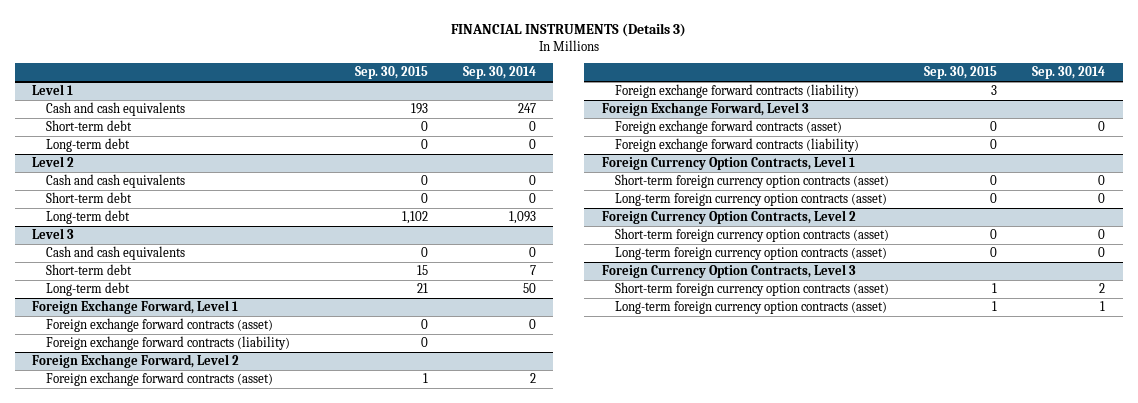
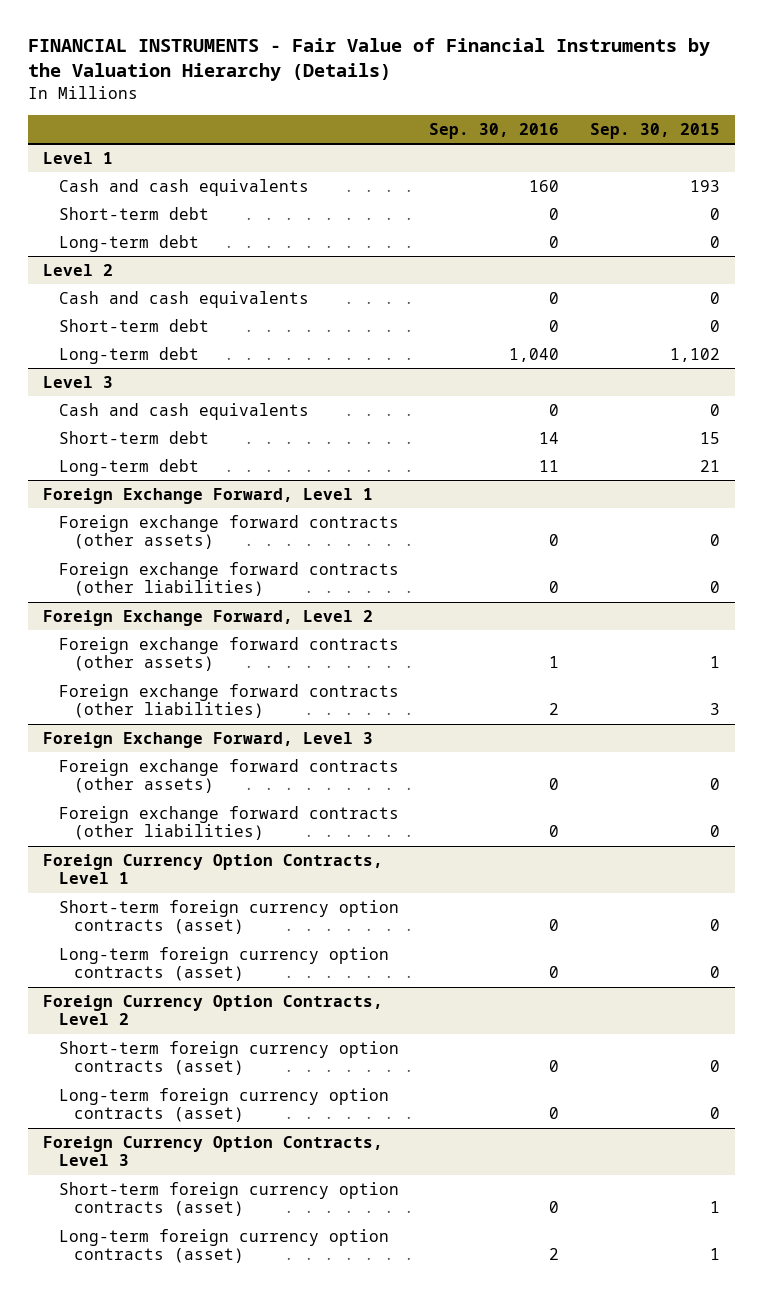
[450,23,686,38] FINANCIAL INSTRUMENTS (Details 3) -> [27,38,710,82] FINANCIAL INSTRUMENTS - Fair Value of Financial Instruments by the Valuation Hierarchy (Details)
[462,66,536,80] Sep. 30, 2014 -> none
none -> [429,122,560,139] Sep. 30, 2016
[46,318,274,333] Foreign exchange forward contracts (asset) -> [58,514,399,550] Foreign exchange forward contracts (other assets)
[46,336,291,351] Foreign exchange forward contracts (liability) -> [58,561,399,597] Foreign exchange forward contracts (other liabilities)
[46,372,274,387] Foreign exchange forward contracts (asset) -> [58,636,399,672] Foreign exchange forward contracts (other assets)
[615,84,860,99] Foreign exchange forward contracts (liability) -> [58,683,399,719] Foreign exchange forward contracts (other liabilities)
[615,120,843,135] Foreign exchange forward contracts (asset) -> [58,758,399,794] Foreign exchange forward contracts (other assets)
[615,138,860,153] Foreign exchange forward contracts (liability) -> [58,805,399,841] Foreign exchange forward contracts (other liabilities)

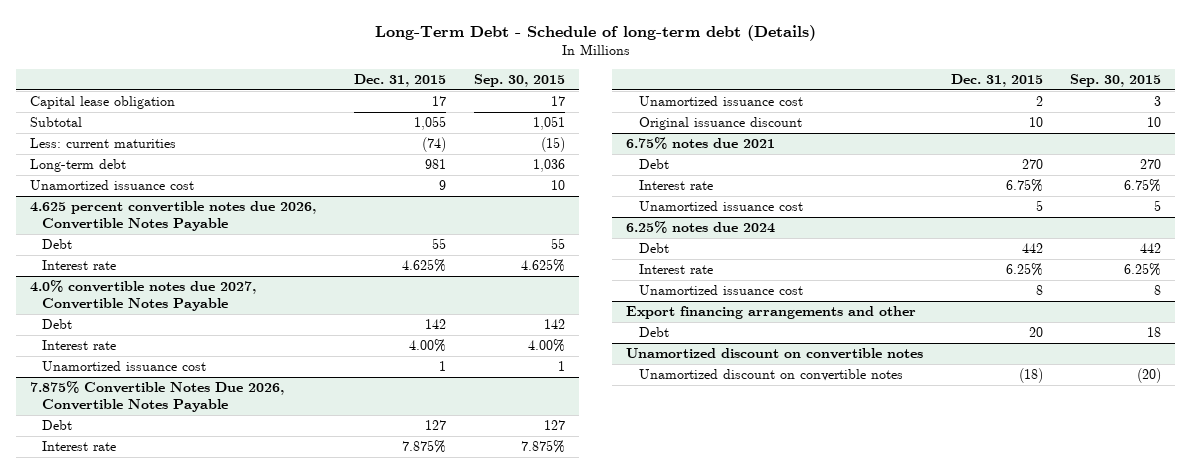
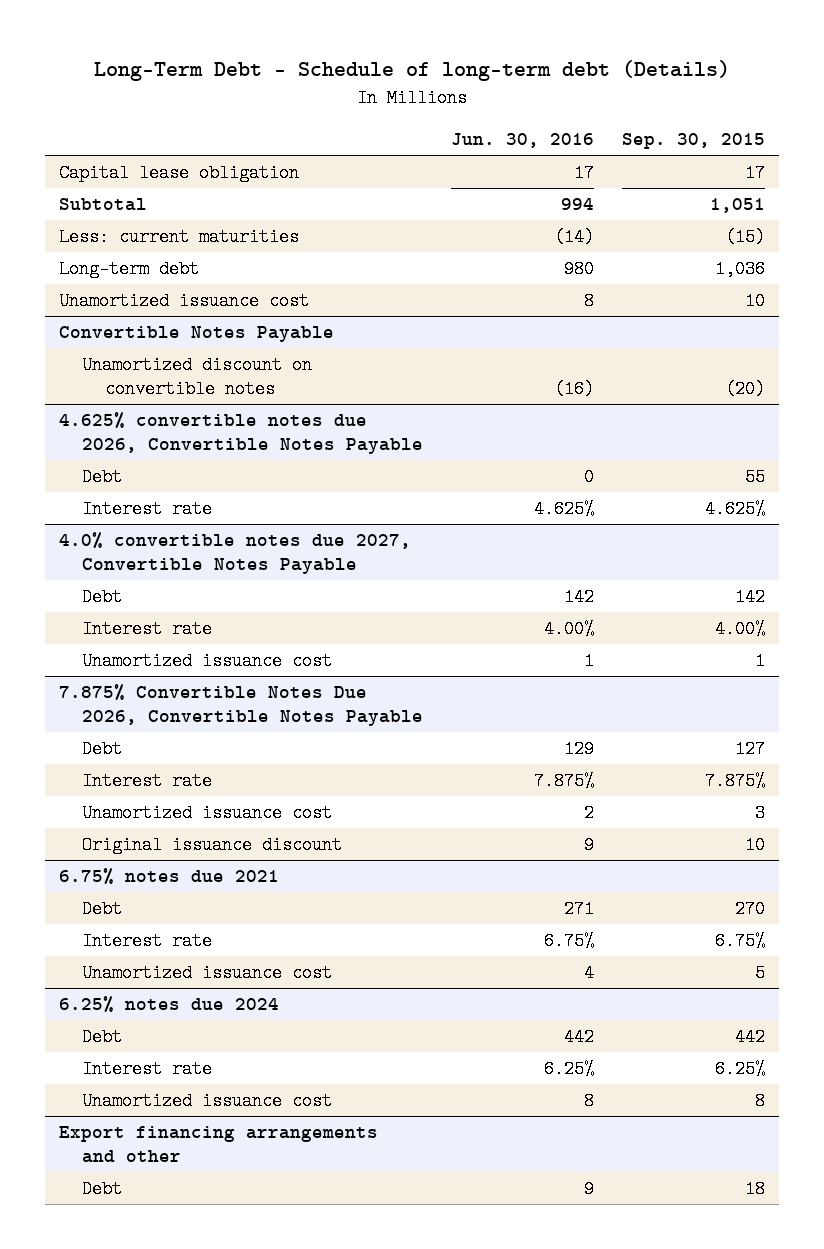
[354,74,447,88] Dec. 31, 2015 -> none
none -> [451,132,595,148] Jun. 30, 2016
none -> [59,326,335,343] Convertible Notes Payable
none -> [82,356,313,398] Unamortized discount on convertible notes
[29,201,316,232] 4.625 percent convertible notes due 2026, Convertible Notes Payable -> [59,412,424,454] 4.625% convertible notes due 2026, Convertible Notes Payable
[626,348,924,360] Unamortized discount on convertible notes -> none
[638,369,903,382] Unamortized discount on convertible notes -> none

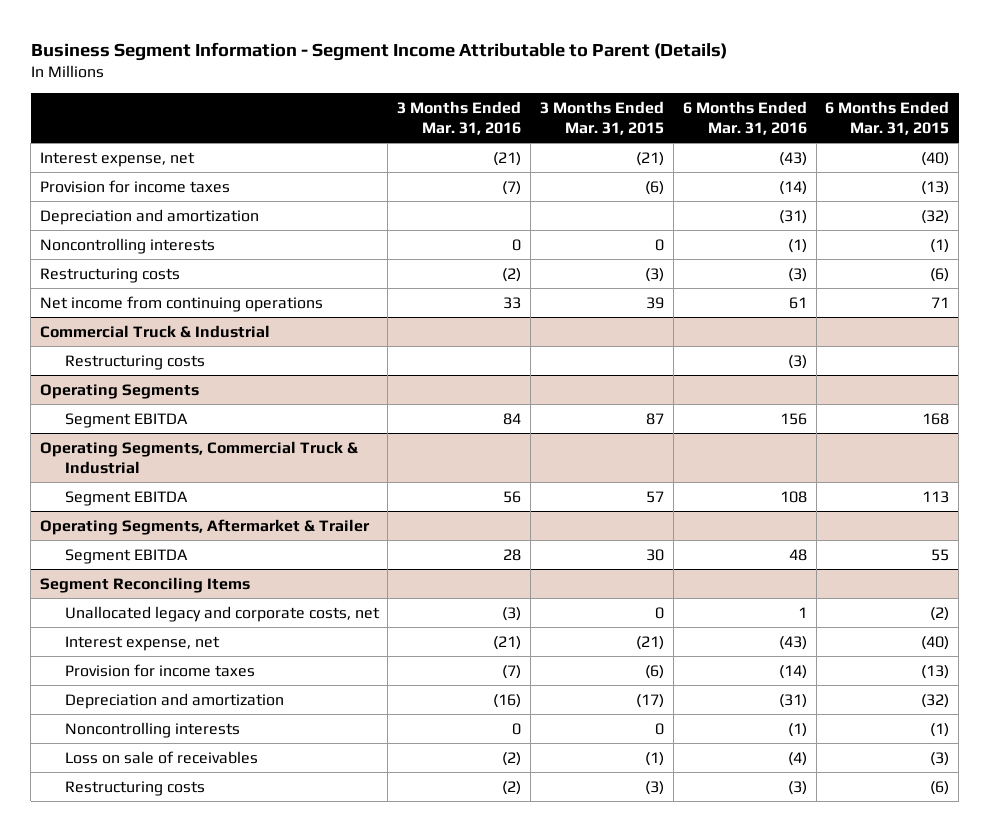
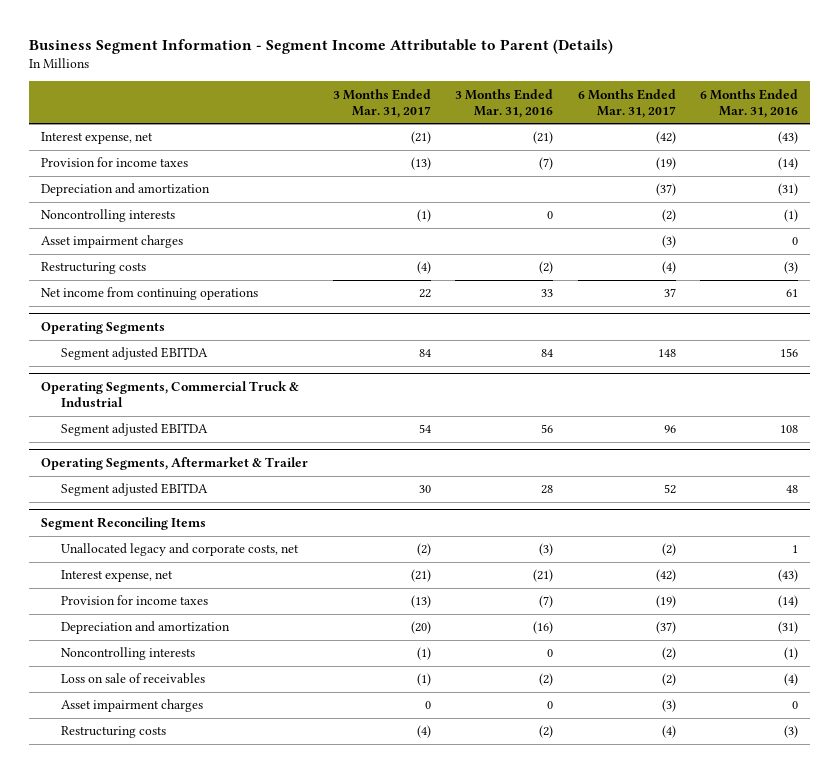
[540,100,665,135] 3 Months Ended Mar. 31, 2015 -> none
[825,100,950,135] 6 Months Ended Mar. 31, 2015 -> none
none -> [332,88,431,118] 3 Months Ended Mar. 31, 2017
none -> [577,88,676,118] 6 Months Ended Mar. 31, 2017
none -> [41,235,184,249] Asset impairment charges
[40,324,271,338] Commercial Truck & Industrial -> none
[64,354,205,370] Restructuring costs -> none
[64,412,188,428] Segment EBITDA -> [60,347,208,361] Segment adjusted EBITDA
[64,490,188,506] Segment EBITDA -> [60,423,208,437] Segment adjusted EBITDA
[64,548,188,564] Segment EBITDA -> [60,483,208,497] Segment adjusted EBITDA
none -> [60,699,203,713] Asset impairment charges

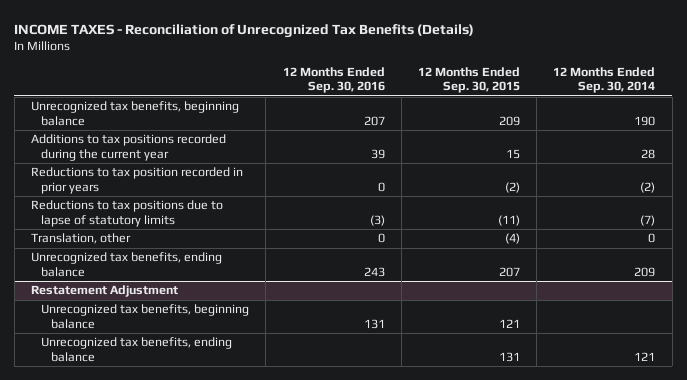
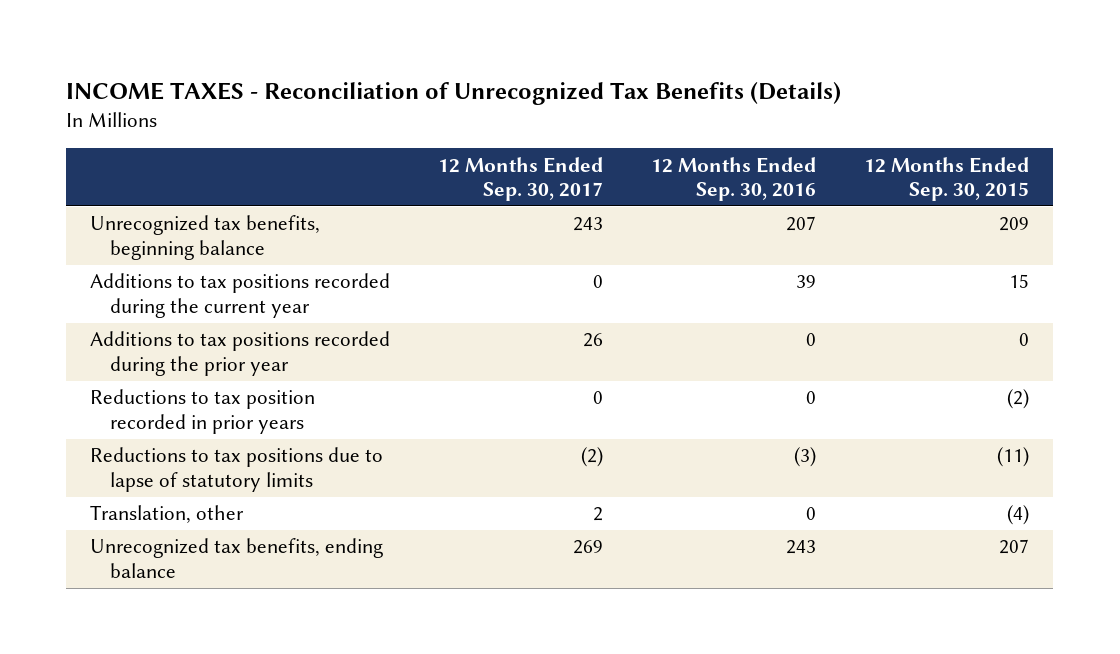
[553,67,656,94] 12 Months Ended Sep. 30, 2014 -> none
none -> [438,156,604,202] 12 Months Ended Sep. 30, 2017
none -> [90,331,391,376] Additions to tax positions recorded during the prior year
[31,285,179,298] Restatement Adjustment -> none
[41,304,250,329] Unrecognized tax benefits, beginning balance -> none
[41,337,233,362] Unrecognized tax benefits, ending balance -> none

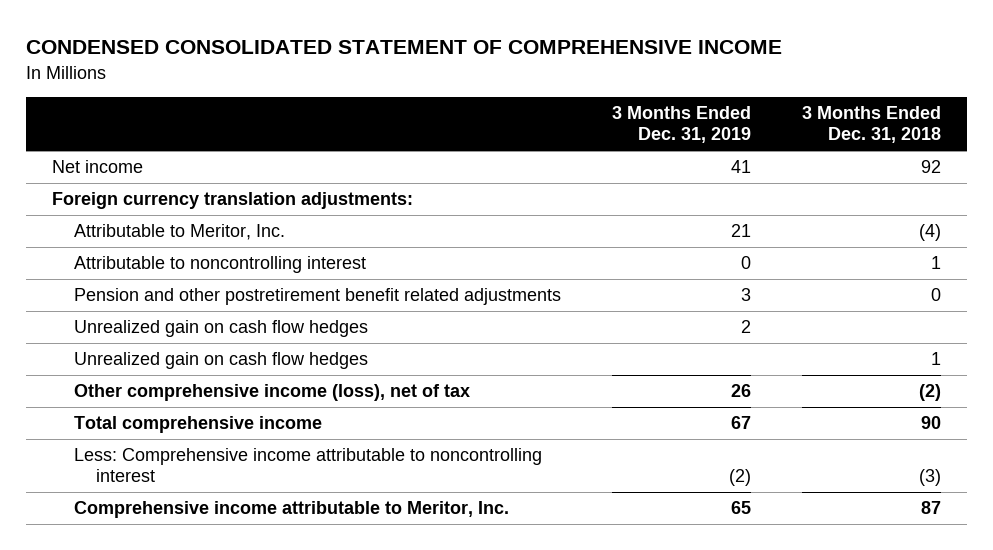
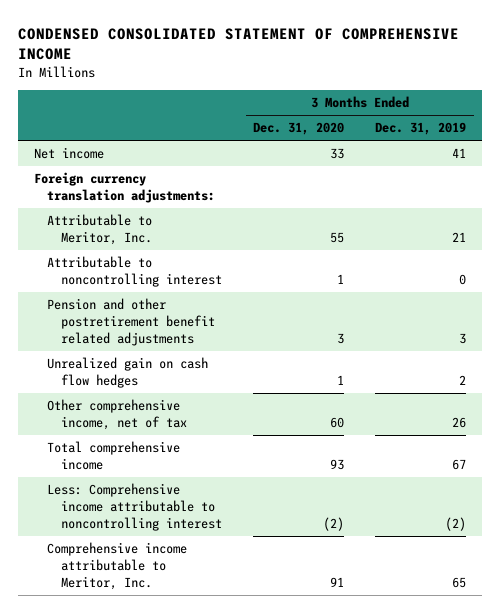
[801,106,941,144] 3 Months Ended Dec. 31, 2018 -> none
none -> [253,122,345,136] Dec. 31, 2020
[73,352,368,370] Unrealized gain on cash flow hedges -> none
[73,384,470,402] Other comprehensive income (loss), net of tax -> [47,399,188,431] Other comprehensive income, net of tax

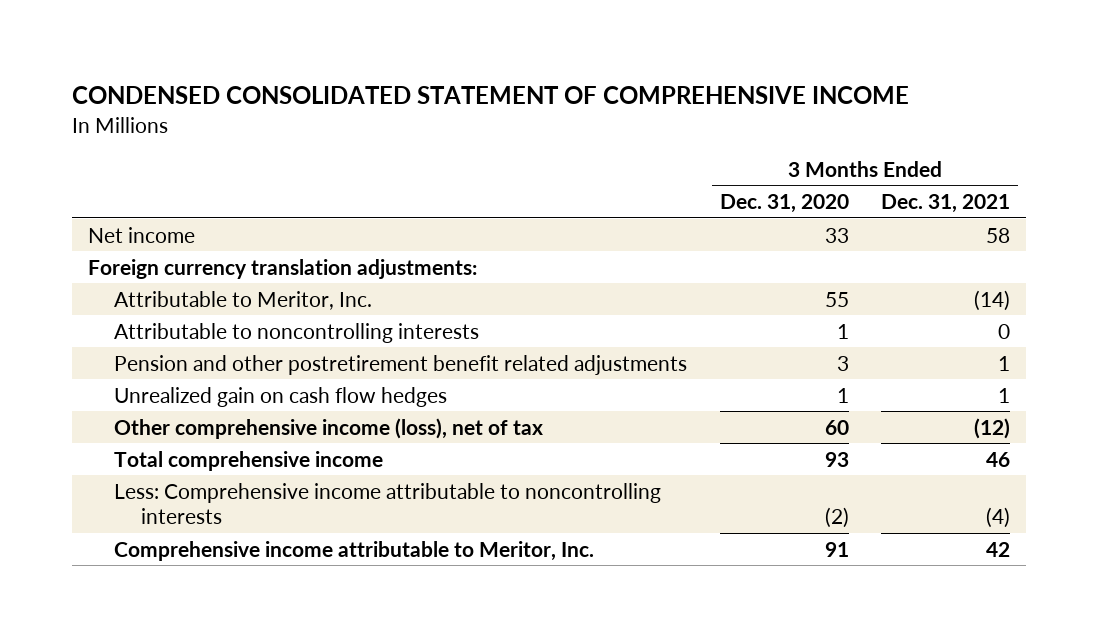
[375,122,467,136] Dec. 31, 2019 -> none
none -> [880,194,1010,214] Dec. 31, 2021
[47,256,223,288] Attributable to noncontrolling interest -> [114,322,480,343] Attributable to noncontrolling interests
[47,399,188,431] Other comprehensive income, net of tax -> [114,417,544,439] Other comprehensive income (loss), net of tax
[47,483,223,532] Less: Comprehensive income attributable to noncontrolling interest -> [114,482,662,525] Less: Comprehensive income attributable to noncontrolling interests

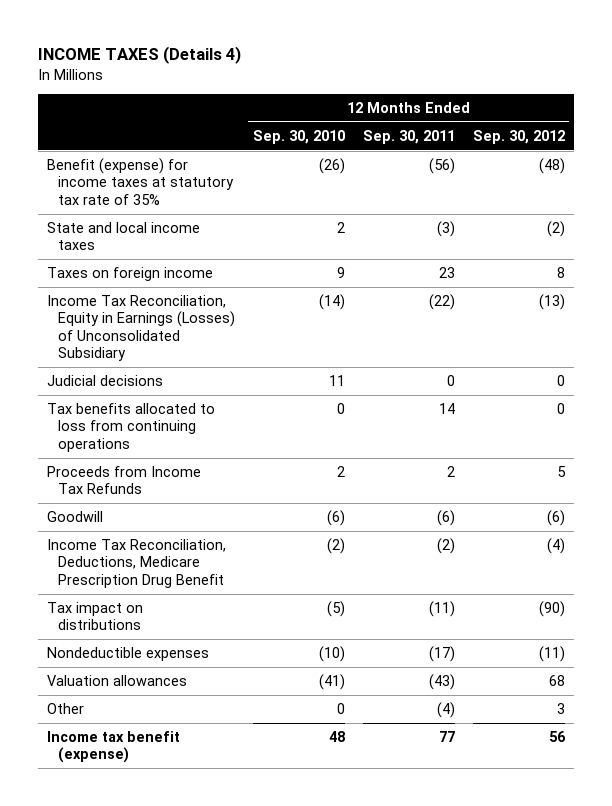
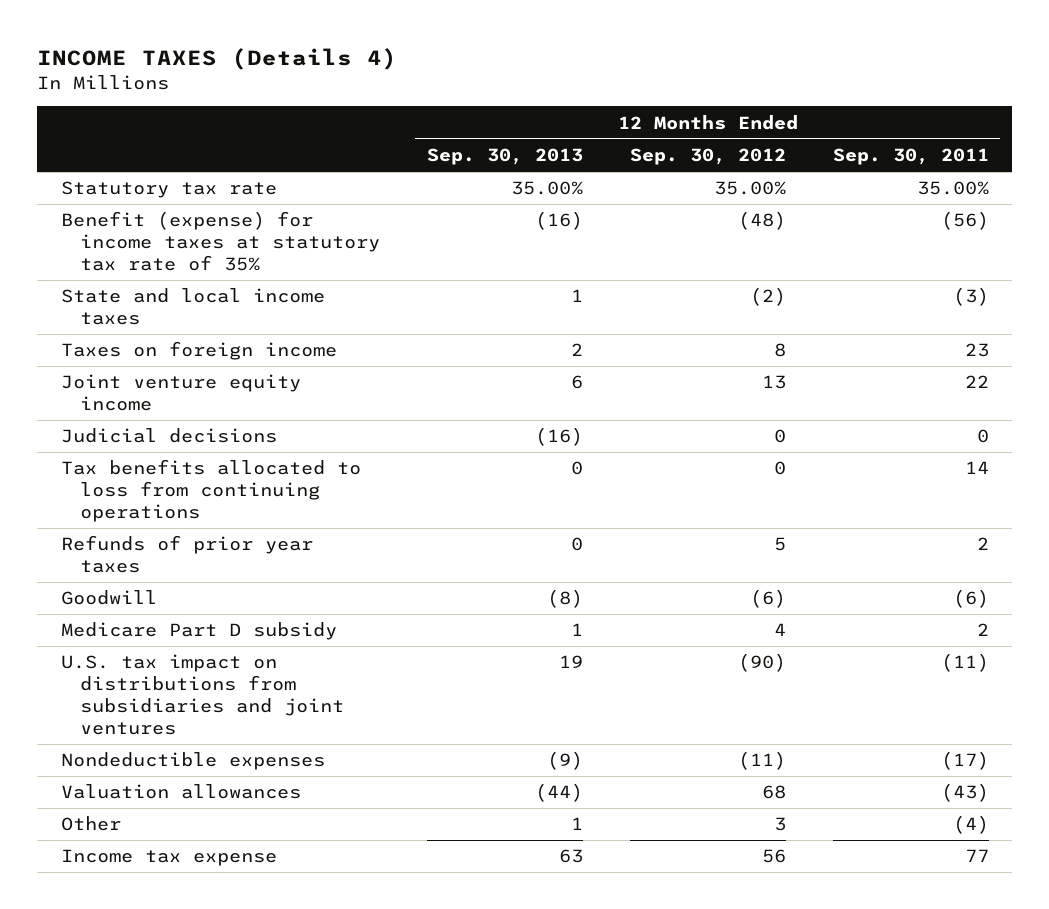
[252,129,345,144] Sep. 30, 2010 -> none
none -> [427,148,584,166] Sep. 30, 2013
none -> [60,181,277,199] Statutory tax rate
[47,294,235,362] Income Tax Reconciliation, Equity in Earnings (Losses) of Unconsolidated Subsidiary -> none
none -> [60,374,301,412] Joint venture equity income
[47,465,202,495] Proceeds from Income Tax Refunds -> [60,535,313,574] Refunds of prior year taxes
[47,538,227,588] Income Tax Reconciliation, Deductions, Medicare Prescription Drug Benefit -> none
none -> [60,622,337,641] Medicare Part D subsidy
[47,601,144,631] Tax impact on distributions -> [60,654,345,735] U.S. tax impact on distributions from subsidiaries and joint ventures
[47,730,181,764] Income tax benefit (expense) -> [60,849,277,867] Income tax expense

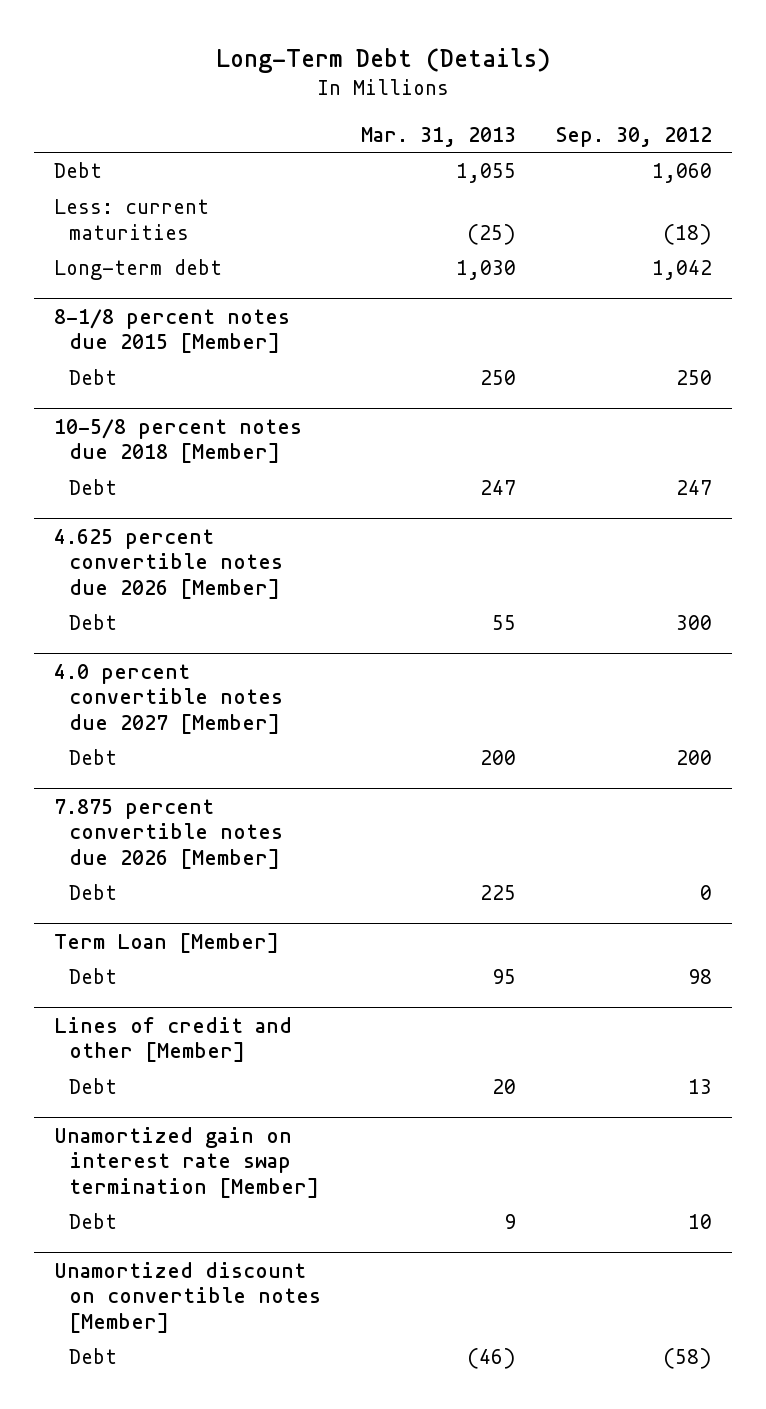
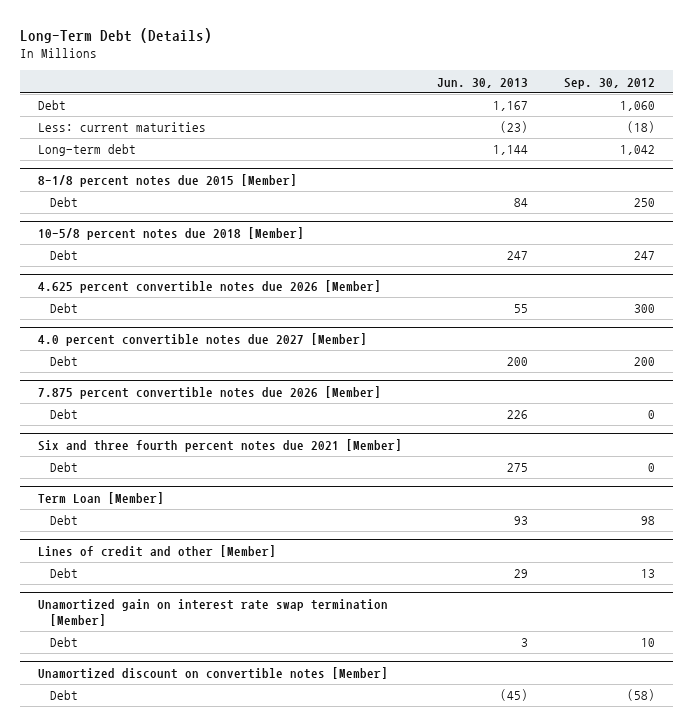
[361,126,517,147] Mar. 31, 2013 -> none
none -> [437,77,529,88] Jun. 30, 2013
none -> [37,438,402,452] Six and three fourth percent notes due 2021 [Member]
none -> [50,462,79,473] Debt

